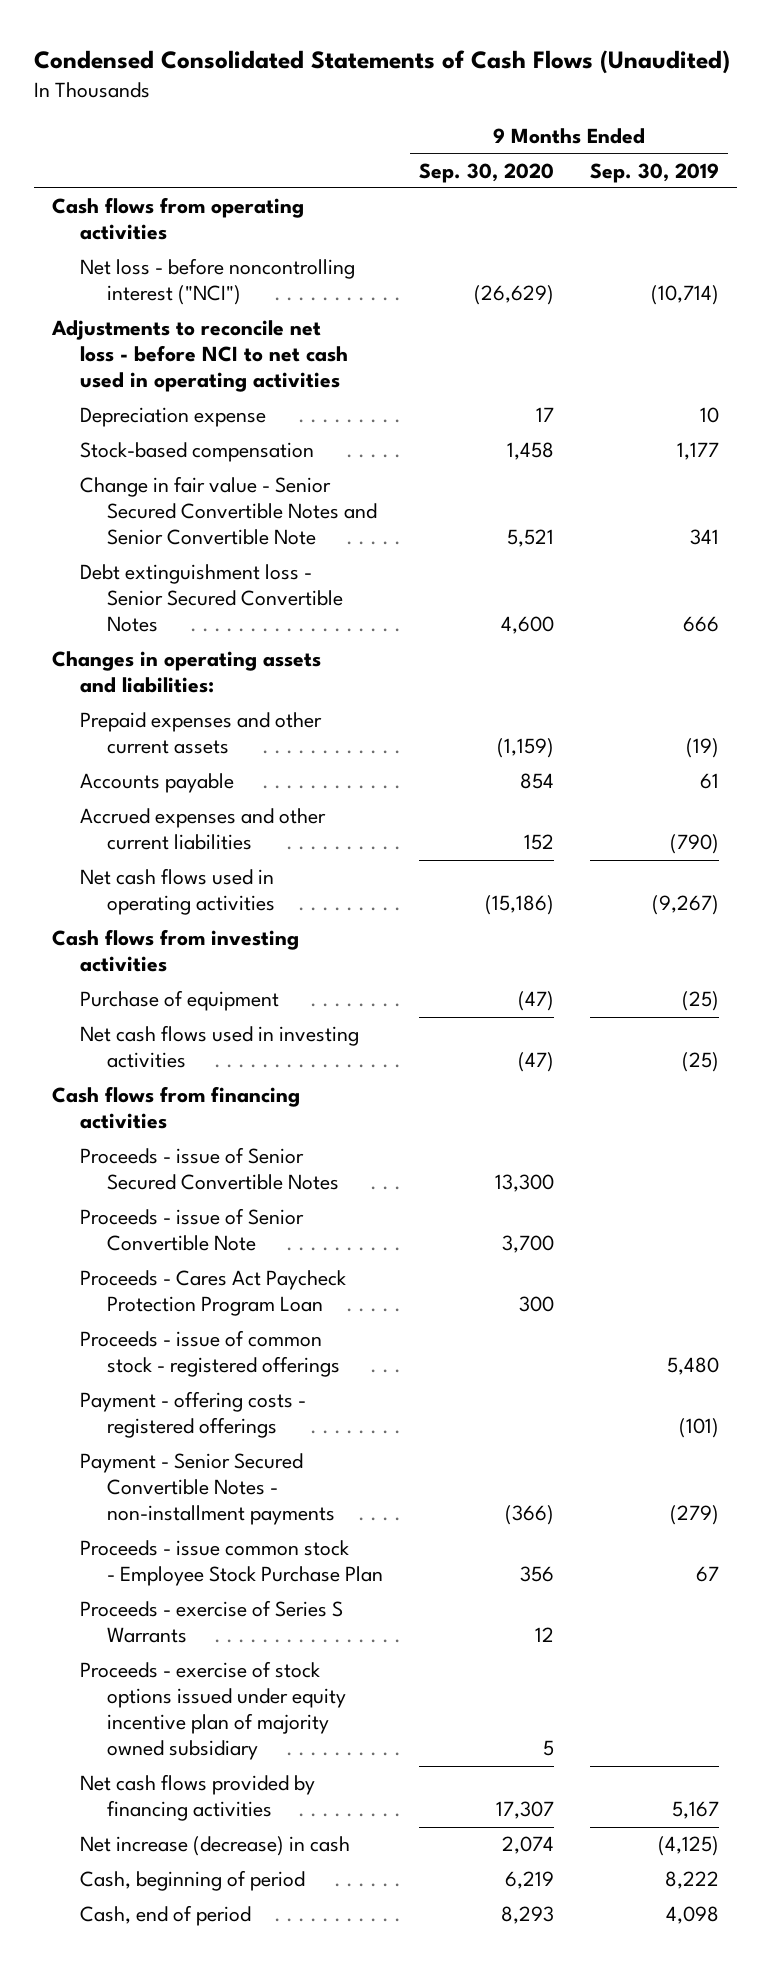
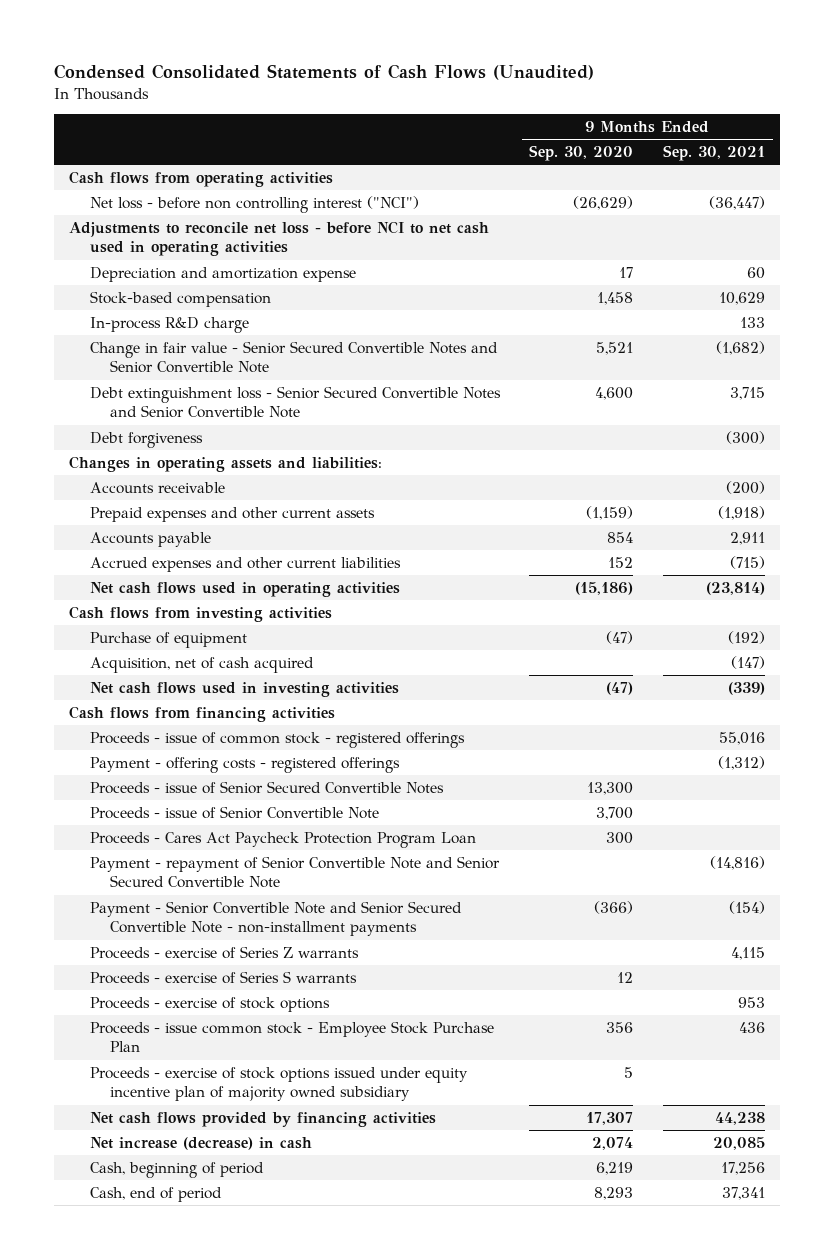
[589,162,719,183] Sep. 30, 2019 -> none
none -> [663,144,766,161] Sep. 30, 2021
[79,258,355,306] Net loss - before noncontrolling interest ("NCI") -> [89,195,419,213] Net loss - before non controlling interest ("NCI")
[79,407,266,428] Depreciation expense -> [89,266,356,282] Depreciation and amortization expense
none -> [89,316,249,333] In-process R&D charge
[79,564,344,633] Debt extinguishment loss - Senior Secured Convertible Notes -> [89,385,501,419] Debt extinguishment loss - Senior Secured Convertible Notes and Senior Convertible Note
none -> [89,431,203,448] Debt forgiveness
none -> [89,481,225,494] Accounts receivable
none -> [89,656,314,673] Acquisition, net of cash acquired
[79,1330,341,1378] Proceeds - issue of common stock - registered offerings -> [89,731,465,748] Proceeds - issue of common stock - registered offerings
[79,1391,306,1439] Payment - offering costs - registered offerings -> [89,756,400,773] Payment - offering costs - registered offerings
none -> [89,855,500,889] Payment - repayment of Senior Convertible Note and Senior Secured Convertible Note
[79,1453,336,1526] Payment - Senior Secured Convertible Notes - non-installment payments -> [89,900,462,937] Payment - Senior Convertible Note and Senior Secured Convertible Note - non-installment payments
none -> [89,945,359,959] Proceeds - exercise of Series Z warrants
none -> [89,970,357,984] Proceeds - exercise of Series S warrants
none -> [89,996,330,1012] Proceeds - exercise of stock options
[79,1600,343,1644] Proceeds - exercise of Series S Warrants -> none

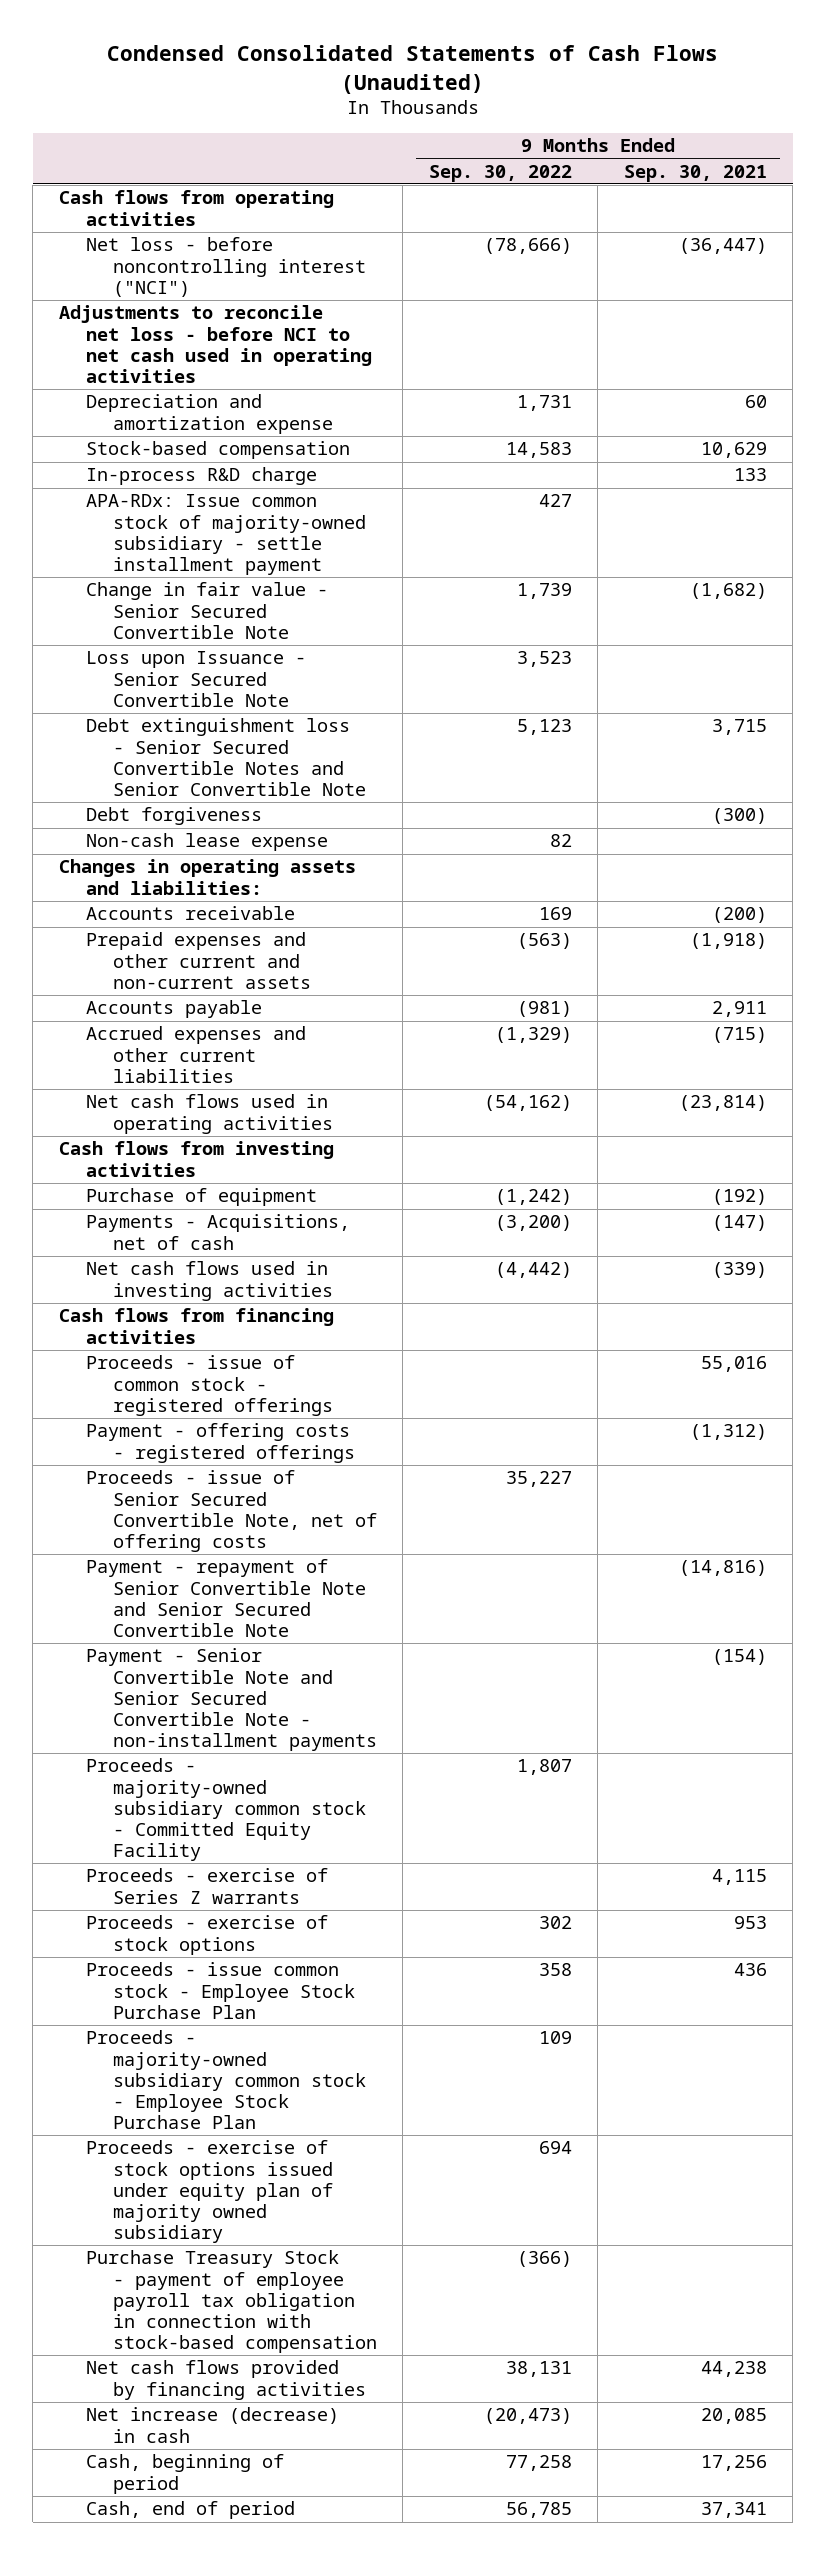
[529,144,634,161] Sep. 30, 2020 -> none
none -> [428,164,572,182] Sep. 30, 2022
[89,195,419,213] Net loss - before non controlling interest ("NCI") -> [85,237,366,297] Net loss - before noncontrolling interest ("NCI")
none -> [85,494,366,575] APA-RDx: Issue common stock of majority-owned subsidiary - settle installment payment
[89,340,498,374] Change in fair value - Senior Secured Convertible Notes and Senior Convertible Note -> [85,582,328,639] Change in fair value - Senior Secured Convertible Note
none -> [85,651,306,707] Loss upon Issuance - Senior Secured Convertible Note
none -> [85,833,328,852] Non-cash lease expense
[89,506,375,522] Prepaid expenses and other current assets -> [85,932,311,989] Prepaid expenses and other current and non-current assets
[89,656,314,673] Acquisition, net of cash acquired -> [85,1214,350,1250] Payments - Acquisitions, net of cash
[89,805,379,819] Proceeds - issue of Senior Convertible Note -> none
[89,831,476,848] Proceeds - Cares Act Paycheck Protection Program Loan -> none
[89,780,444,794] Proceeds - issue of Senior Secured Convertible Notes -> [85,1470,377,1552] Proceeds - issue of Senior Secured Convertible Note, net of offering costs
none -> [85,1758,366,1862] Proceeds - majority-owned subsidiary common stock - Committed Equity Facility
[89,970,357,984] Proceeds - exercise of Series S warrants -> none
none -> [85,2030,366,2130] Proceeds - majority-owned subsidiary common stock - Employee Stock Purchase Plan
[89,1066,468,1102] Proceeds - exercise of stock options issued under equity incentive plan of majority owned subsidiary -> [85,2140,333,2244] Proceeds - exercise of stock options issued under equity plan of majority owned subsidiary
none -> [85,2250,377,2354] Purchase Treasury Stock - payment of employee payroll tax obligation in connection with stock-based compensation

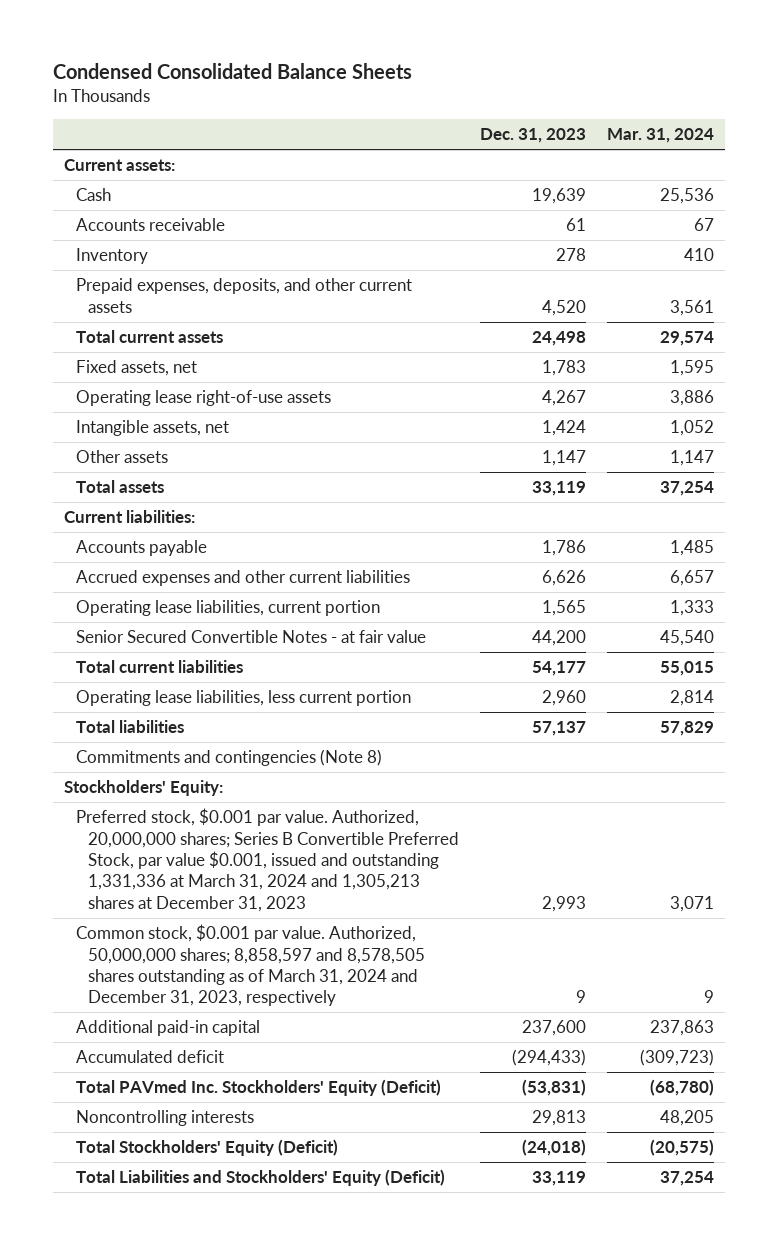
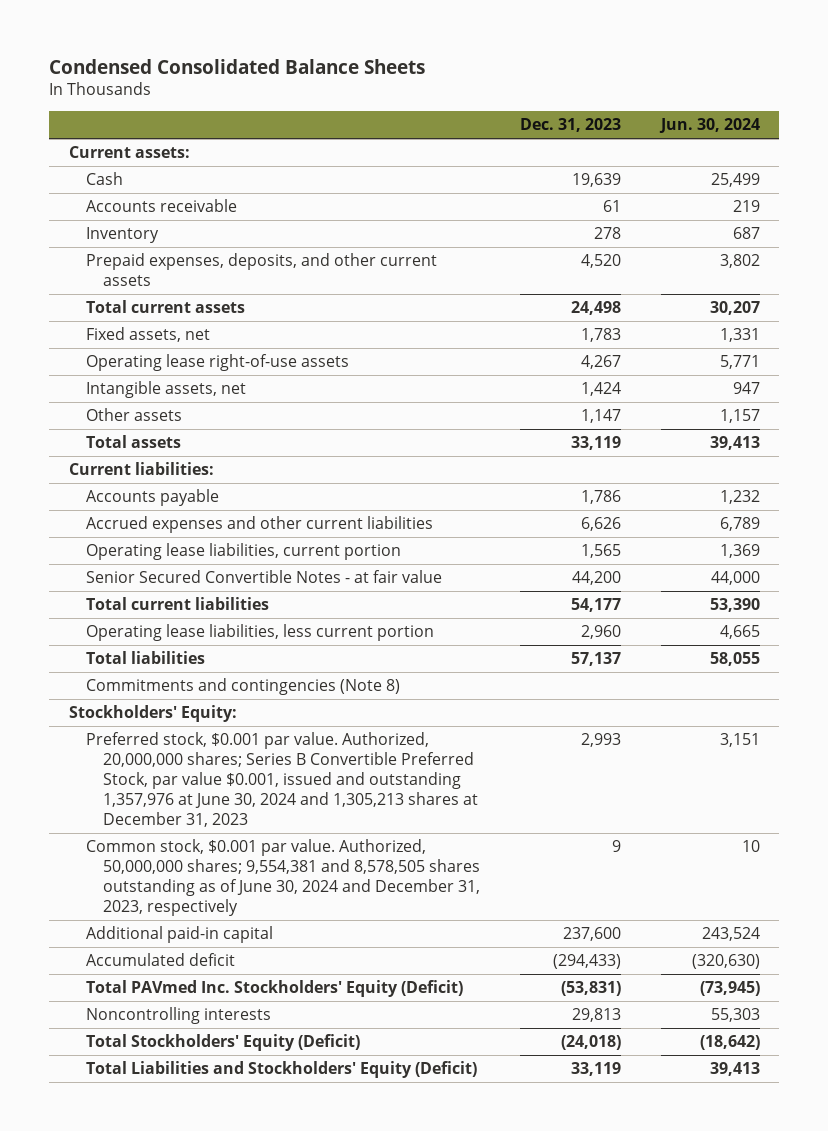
[607,128,715,144] Mar. 31, 2024 -> none
none -> [658,118,760,134] Jun. 30, 2024
[75,808,459,912] Preferred stock, $0.001 par value. Authorized, 20,000,000 shares; Series B Convertible Preferred Stock, par value $0.001, issued and outstanding 1,331,336 at March 31, 2024 and 1,305,213 shares at December 31, 2023 -> [86,732,479,827] Preferred stock, $0.001 par value. Authorized, 20,000,000 shares; Series B Convertible Preferred Stock, par value $0.001, issued and outstanding 1,357,976 at June 30, 2024 and 1,305,213 shares at December 31, 2023
[75,924,425,1007] Common stock, $0.001 par value. Authorized, 50,000,000 shares; 8,858,597 and 8,578,505 shares outstanding as of March 31, 2024 and December 31, 2023, respectively -> [86,839,481,916] Common stock, $0.001 par value. Authorized, 50,000,000 shares; 9,554,381 and 8,578,505 shares outstanding as of June 30, 2024 and December 31, 2023, respectively

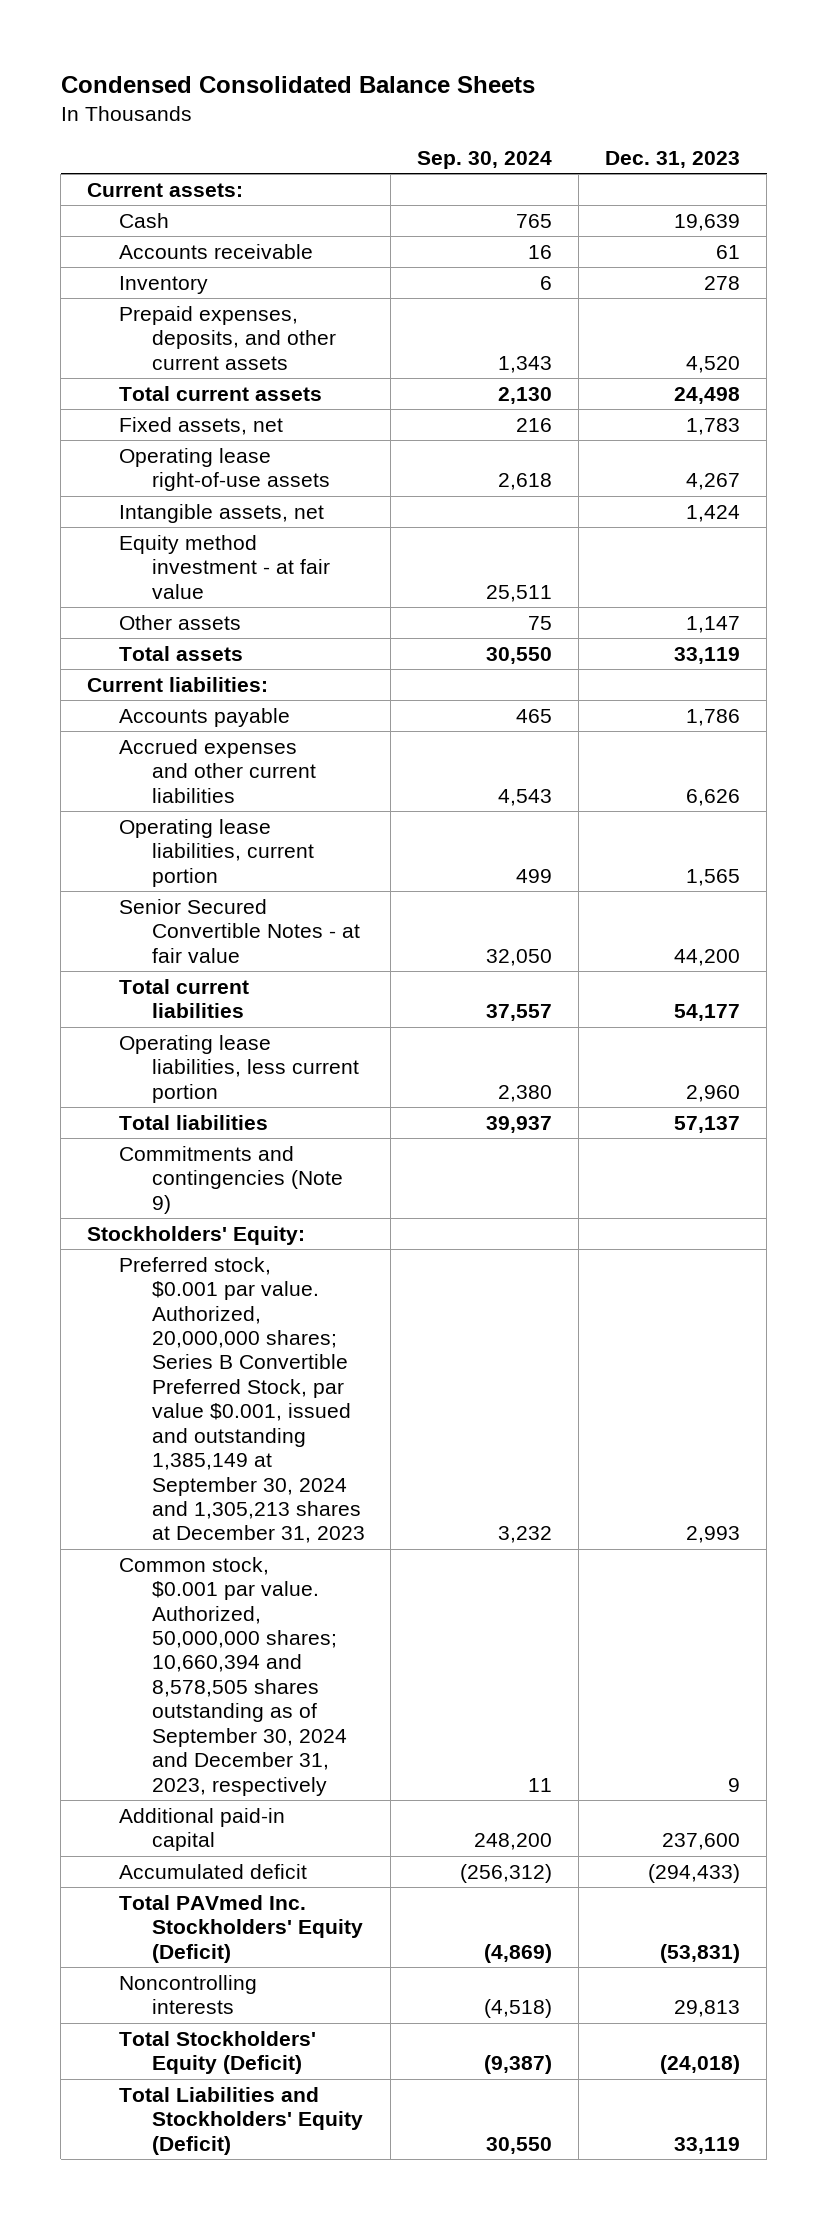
[658,118,760,134] Jun. 30, 2024 -> none
none -> [417,150,553,169] Sep. 30, 2024
none -> [119,534,330,599] Equity method investment - at fair value
[86,678,401,696] Commitments and contingencies (Note 8) -> [119,1145,343,1214] Commitments and contingencies (Note 9)
[86,732,479,827] Preferred stock, $0.001 par value. Authorized, 20,000,000 shares; Series B Convertible Preferred Stock, par value $0.001, issued and outstanding 1,357,976 at June 30, 2024 and 1,305,213 shares at December 31, 2023 -> [119,1256,365,1544] Preferred stock, $0.001 par value. Authorized, 20,000,000 shares; Series B Convertible Preferred Stock, par value $0.001, issued and outstanding 1,385,149 at September 30, 2024 and 1,305,213 shares at December 31, 2023
[86,839,481,916] Common stock, $0.001 par value. Authorized, 50,000,000 shares; 9,554,381 and 8,578,505 shares outstanding as of June 30, 2024 and December 31, 2023, respectively -> [119,1556,347,1796] Common stock, $0.001 par value. Authorized, 50,000,000 shares; 10,660,394 and 8,578,505 shares outstanding as of September 30, 2024 and December 31, 2023, respectively

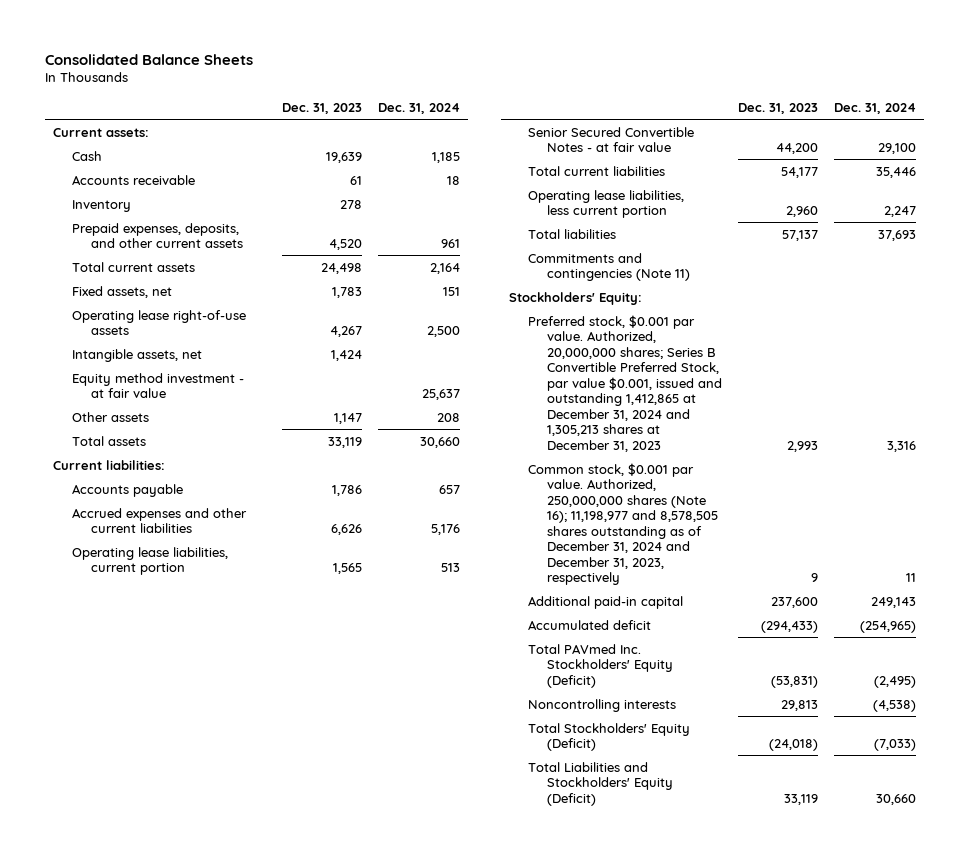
[60,76,535,94] Condensed Consolidated Balance Sheets -> [44,53,253,65] Consolidated Balance Sheets
[417,150,553,169] Sep. 30, 2024 -> none
none -> [377,102,460,114] Dec. 31, 2024
[119,1145,343,1214] Commitments and contingencies (Note 9) -> [527,252,691,282] Commitments and contingencies (Note 11)
[119,1256,365,1544] Preferred stock, $0.001 par value. Authorized, 20,000,000 shares; Series B Convertible Preferred Stock, par value $0.001, issued and outstanding 1,385,149 at September 30, 2024 and 1,305,213 shares at December 31, 2023 -> [527,314,723,452] Preferred stock, $0.001 par value. Authorized, 20,000,000 shares; Series B Convertible Preferred Stock, par value $0.001, issued and outstanding 1,412,865 at December 31, 2024 and 1,305,213 shares at December 31, 2023
[119,1556,347,1796] Common stock, $0.001 par value. Authorized, 50,000,000 shares; 10,660,394 and 8,578,505 shares outstanding as of September 30, 2024 and December 31, 2023, respectively -> [527,462,719,586] Common stock, $0.001 par value. Authorized, 250,000,000 shares (Note 16); 11,198,977 and 8,578,505 shares outstanding as of December 31, 2024 and December 31, 2023, respectively

